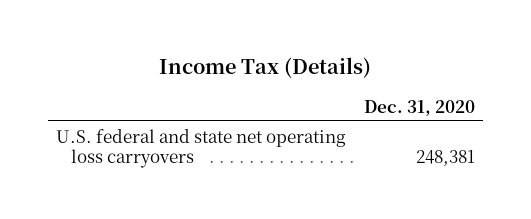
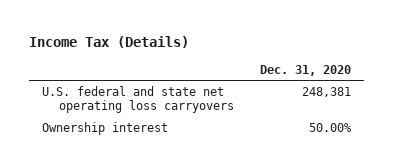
none -> [42,121,169,135] Ownership interest

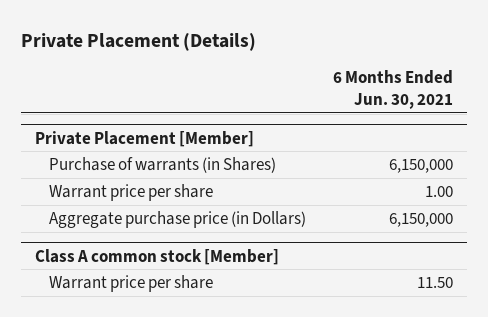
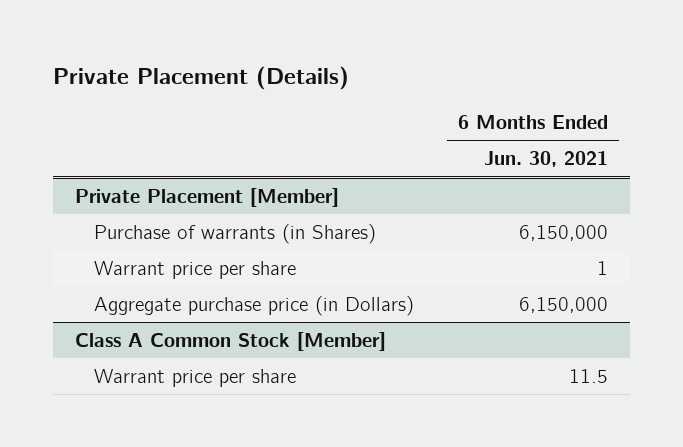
[425,185,454,197] 1.00 -> [596,261,608,276] 1
[34,248,279,265] Class A common stock [Member] -> [74,332,386,352] Class A Common Stock [Member]
[417,276,454,288] 11.50 -> [568,369,608,384] 11.5

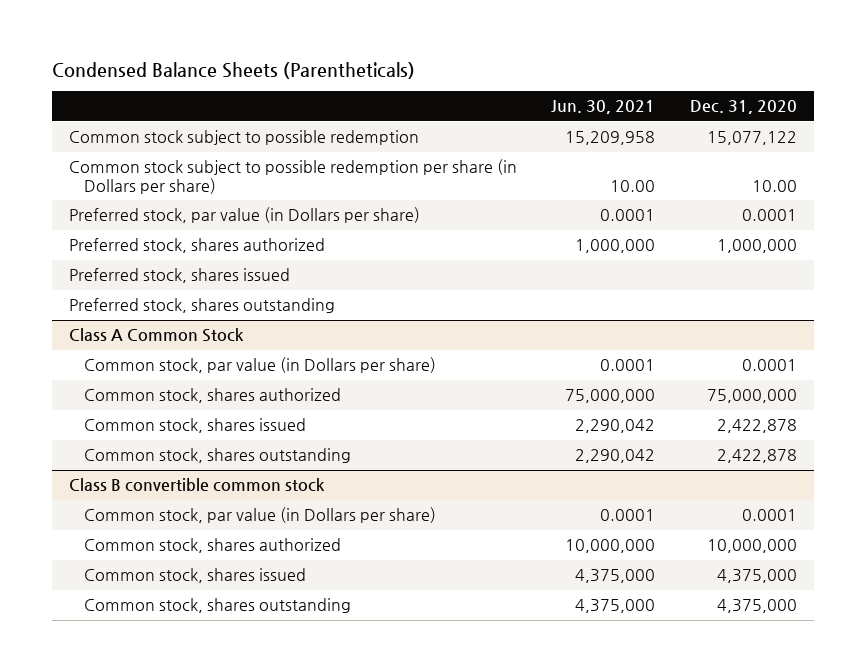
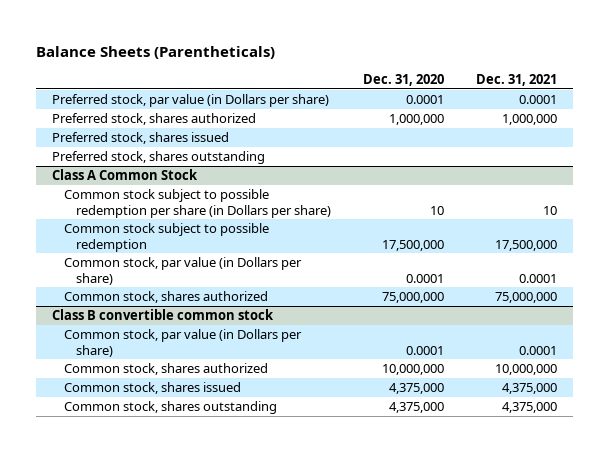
[51,61,415,79] Condensed Balance Sheets (Parentheticals) -> [36,45,276,59] Balance Sheets (Parentheticals)
[551,100,656,115] Jun. 30, 2021 -> none
none -> [475,73,557,86] Dec. 31, 2021
[69,130,420,146] Common stock subject to possible redemption -> none
[69,159,518,194] Common stock subject to possible redemption per share (in Dollars per share) -> none
none -> [64,189,331,218] Common stock subject to possible redemption per share (in Dollars per share)
none -> [64,223,270,252] Common stock subject to possible redemption
[83,418,306,434] Common stock, shares issued -> none
[83,448,351,464] Common stock, shares outstanding -> none

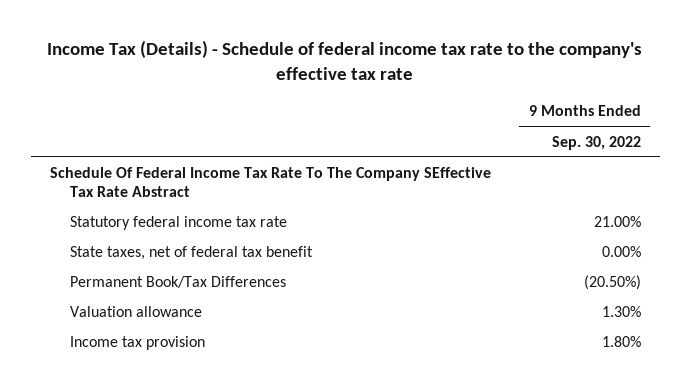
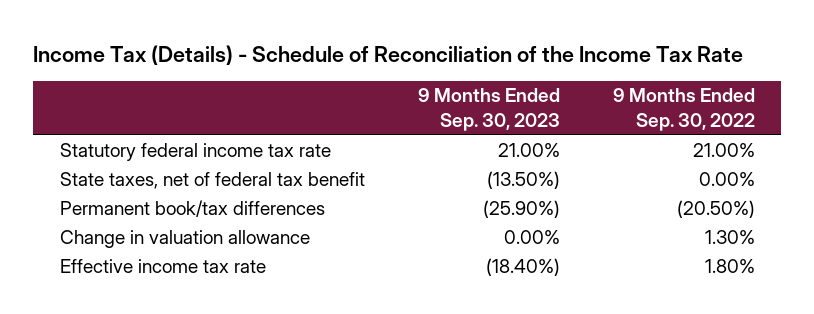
[47,40,643,80] Income Tax (Details) - Schedule of federal income tax rate to the company's effective tax rate -> [33,45,744,66] Income Tax (Details) - Schedule of Reconciliation of the Income Tax Rate
none -> [417,88,560,131] 9 Months Ended Sep. 30, 2023
[49,167,491,198] Schedule Of Federal Income Tax Rate To The Company SEffective Tax Rate Abstract -> none
[70,276,287,289] Permanent Book/Tax Differences -> [59,200,325,218] Permanent book/tax differences
[70,306,203,318] Valuation allowance -> [59,230,310,249] Change in valuation allowance
[70,336,206,351] Income tax provision -> [59,259,266,274] Effective income tax rate

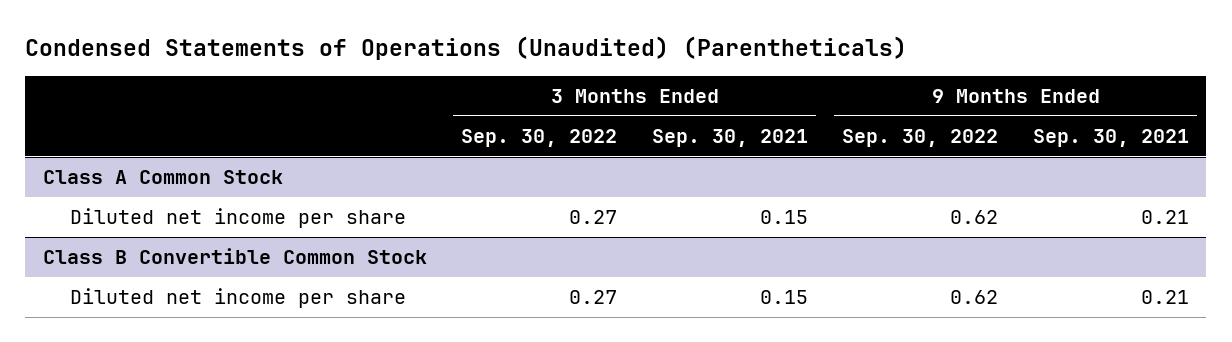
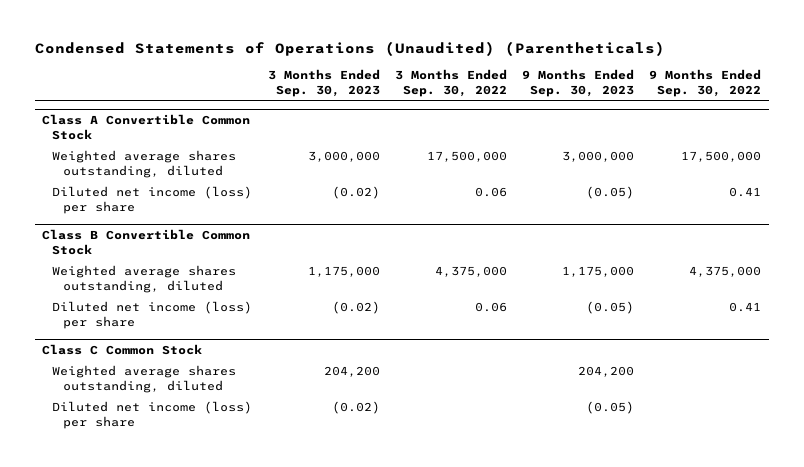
[651,129,808,148] Sep. 30, 2021 -> none
[1032,129,1189,148] Sep. 30, 2021 -> none
none -> [267,69,380,98] 3 Months Ended Sep. 30, 2023
none -> [522,69,635,98] 9 Months Ended Sep. 30, 2023
[42,170,283,185] Class A Common Stock -> [42,114,251,141] Class A Convertible Common Stock
none -> [52,149,237,178] Weighted average shares outstanding, diluted
[70,208,407,229] Diluted net income per share -> [52,185,253,214] Diluted net income (loss) per share
[569,210,618,225] 0.27 -> [474,186,507,197] 0.06
[950,210,999,225] 0.62 -> [729,186,762,197] 0.41
none -> [52,264,237,293] Weighted average shares outstanding, diluted
[70,288,407,309] Diluted net income per share -> [52,300,253,329] Diluted net income (loss) per share
[569,290,618,305] 0.27 -> [474,301,507,312] 0.06
[950,290,999,305] 0.62 -> [729,301,762,312] 0.41
none -> [42,344,203,356] Class C Common Stock
none -> [52,364,237,393] Weighted average shares outstanding, diluted
none -> [52,400,253,429] Diluted net income (loss) per share

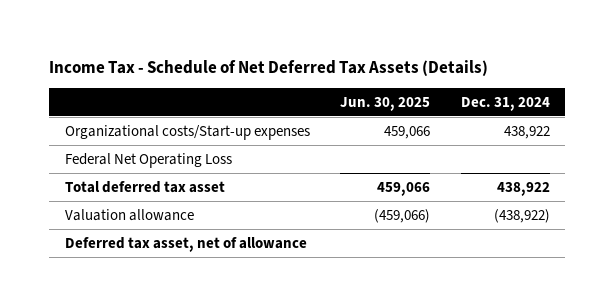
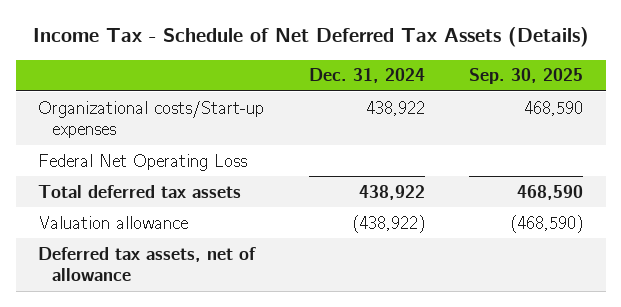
[340,96,431,111] Jun. 30, 2025 -> none
none -> [469,68,584,85] Sep. 30, 2025
[64,181,225,194] Total deferred tax asset -> [37,184,241,198] Total deferred tax assets
[64,237,307,253] Deferred tax asset, net of allowance -> [37,246,256,282] Deferred tax assets, net of allowance

